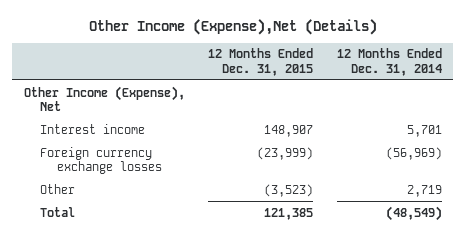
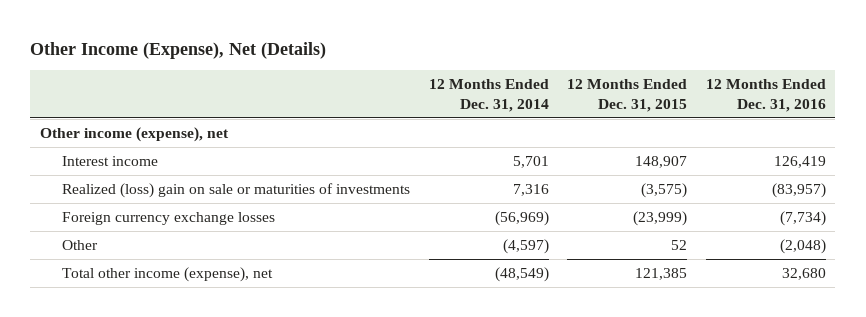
[88,18,377,35] Other Income (Expense),Net (Details) -> [30,41,327,59] Other Income (Expense), Net (Details)
none -> [706,78,827,112] 12 Months Ended Dec. 31, 2016
[23,85,185,111] Other Income (Expense), Net -> [39,126,229,142] Other income (expense), net
none -> [62,182,411,198] Realized (loss) gain on sale or maturities of investments
[264,183,314,197] (3,523) -> [671,239,688,250] 52
[406,184,442,197] 2,719 -> [502,238,549,254] (4,597)
[40,206,76,217] Total -> [62,266,274,282] Total other income (expense), net

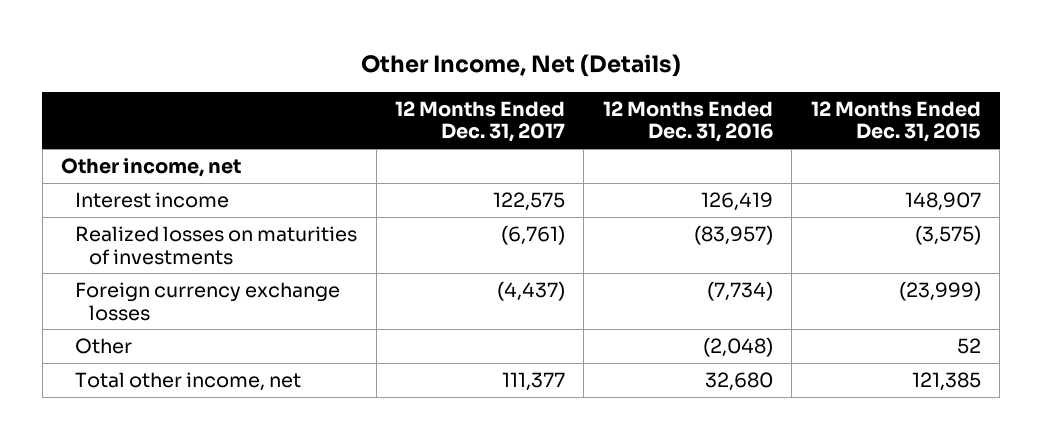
[30,41,327,59] Other Income (Expense), Net (Details) -> [361,54,682,78] Other Income, Net (Details)
[428,78,549,112] 12 Months Ended Dec. 31, 2014 -> none
none -> [395,100,566,143] 12 Months Ended Dec. 31, 2017
[39,126,229,142] Other income (expense), net -> [61,158,242,178] Other income, net
[62,182,411,198] Realized (loss) gain on sale or maturities of investments -> [75,226,358,265] Realized losses on maturities of investments
[62,266,274,282] Total other income (expense), net -> [75,372,302,392] Total other income, net

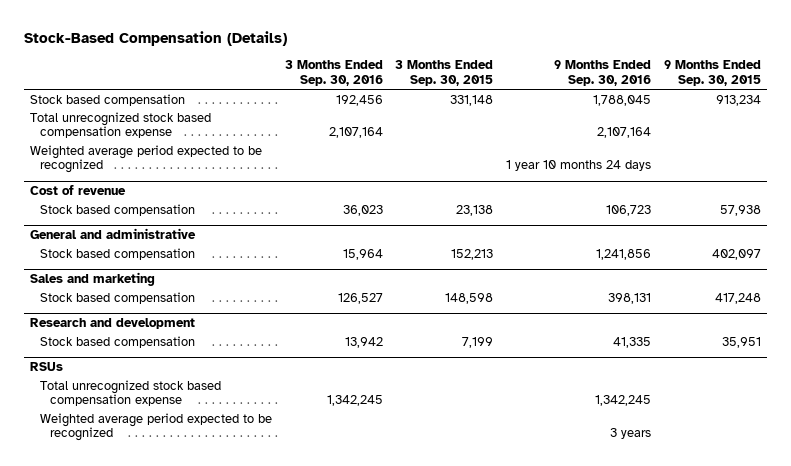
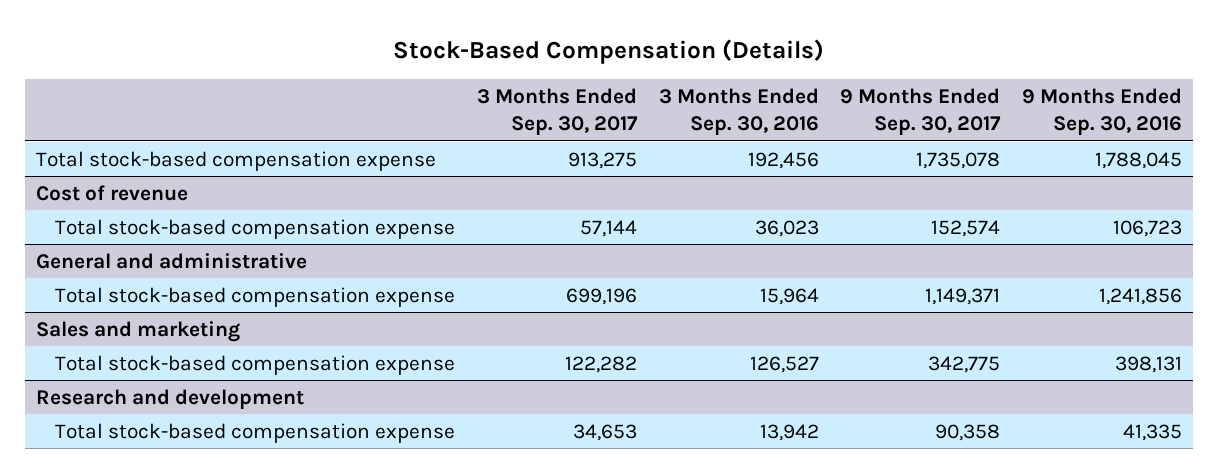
[395,60,494,87] 3 Months Ended Sep. 30, 2015 -> none
[663,60,761,87] 9 Months Ended Sep. 30, 2015 -> none
none -> [476,87,638,136] 3 Months Ended Sep. 30, 2017
none -> [840,87,1002,136] 9 Months Ended Sep. 30, 2017
[30,111,212,139] Total unrecognized stock based compensation expense -> none
[30,144,263,174] Weighted average period expected to be recognized -> none
[30,93,186,106] Stock based compensation -> [35,150,436,171] Total stock-based compensation expense
[39,203,195,216] Stock based compensation -> [55,218,456,239] Total stock-based compensation expense
[39,247,195,260] Stock based compensation -> [55,286,456,307] Total stock-based compensation expense
[39,291,195,304] Stock based compensation -> [55,354,456,375] Total stock-based compensation expense
[30,361,64,371] RSUs -> none
[39,379,221,407] Total unrecognized stock based compensation expense -> none
[39,412,272,442] Weighted average period expected to be recognized -> none
[39,335,195,348] Stock based compensation -> [55,422,456,443] Total stock-based compensation expense

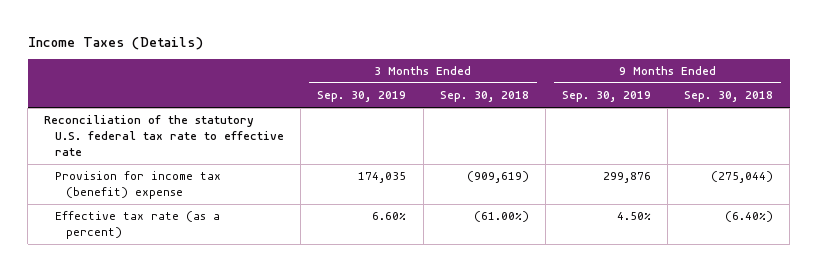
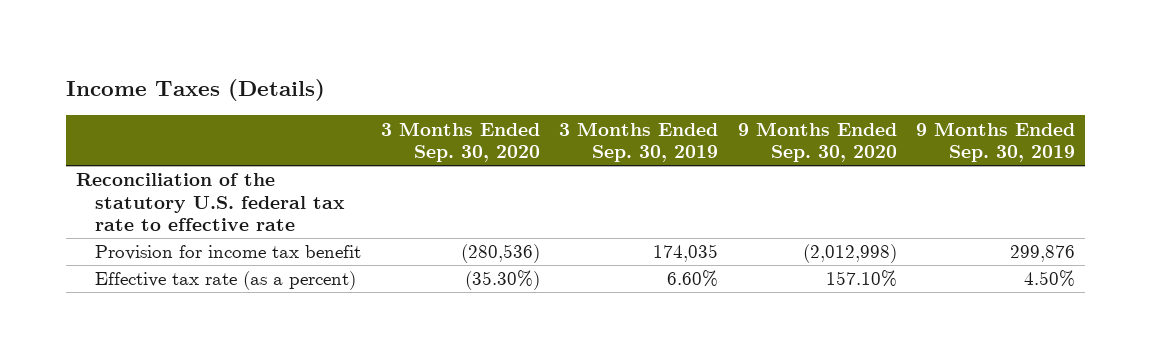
[439,91,529,103] Sep. 30, 2018 -> none
[684,91,774,103] Sep. 30, 2018 -> none
none -> [380,121,540,163] 3 Months Ended Sep. 30, 2020
none -> [737,121,897,163] 9 Months Ended Sep. 30, 2020
[55,171,222,199] Provision for income tax (benefit) expense -> [95,245,362,261] Provision for income tax benefit

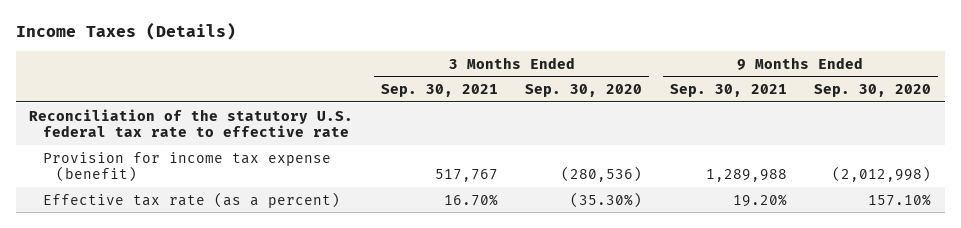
[559,121,719,163] 3 Months Ended Sep. 30, 2019 -> none
[916,121,1076,163] 9 Months Ended Sep. 30, 2019 -> none
none -> [380,84,498,98] Sep. 30, 2021
none -> [669,84,787,98] Sep. 30, 2021
[95,245,362,261] Provision for income tax benefit -> [42,151,331,183] Provision for income tax expense (benefit)

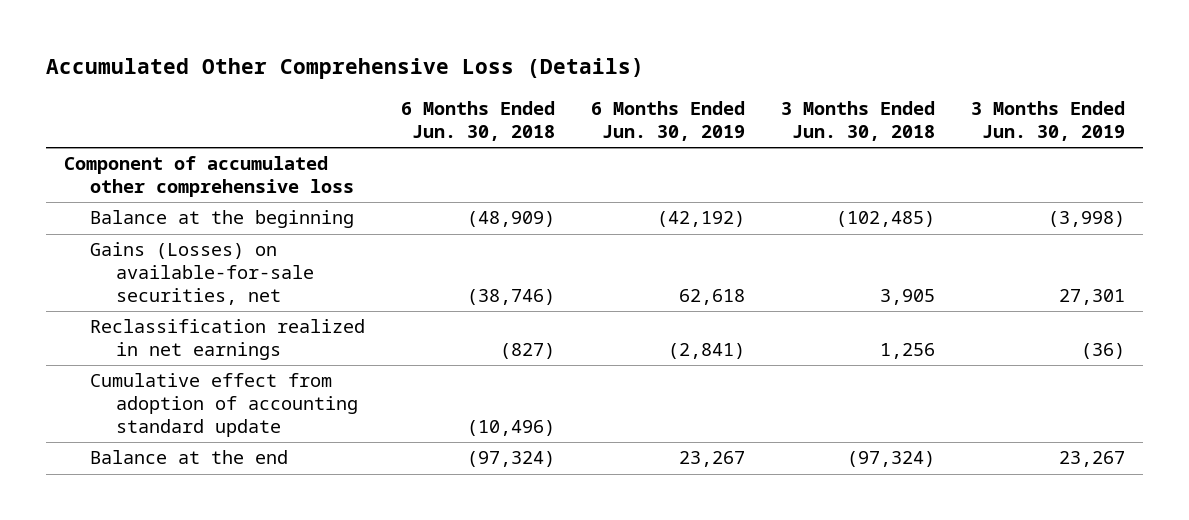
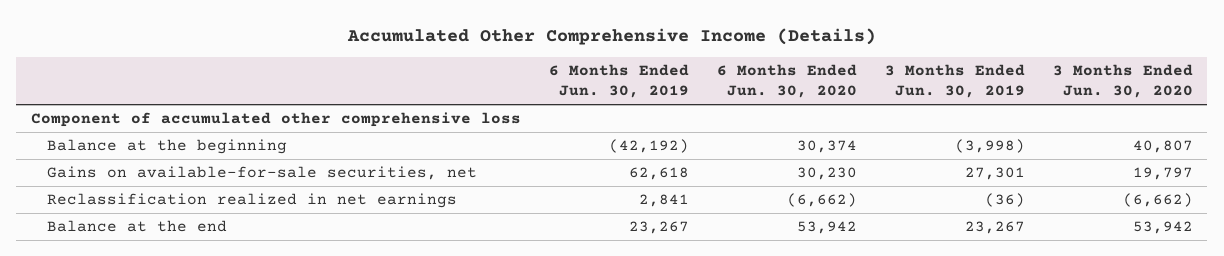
[45,58,644,80] Accumulated Other Comprehensive Loss (Details) -> [346,28,876,46] Accumulated Other Comprehensive Income (Details)
[401,101,556,141] 6 Months Ended Jun. 30, 2018 -> none
[781,101,936,141] 3 Months Ended Jun. 30, 2018 -> none
none -> [716,64,857,99] 6 Months Ended Jun. 30, 2020
none -> [1053,64,1194,99] 3 Months Ended Jun. 30, 2020
[90,373,359,437] Cumulative effect from adoption of accounting standard update -> none
[90,242,315,305] Gains (Losses) on available-for-sale securities, net -> [46,166,477,181] Gains on available-for-sale securities, net
[668,343,746,360] (2,841) -> [638,194,689,208] 2,841

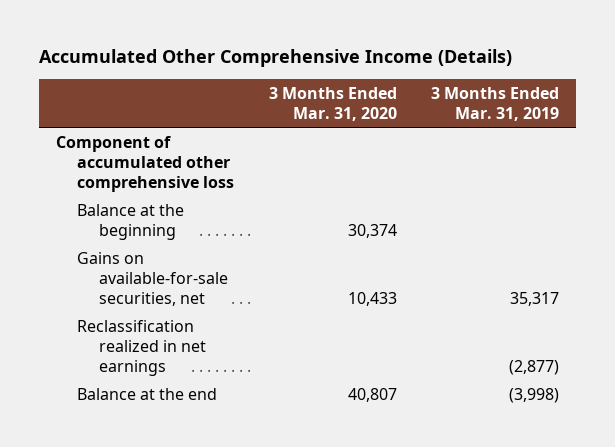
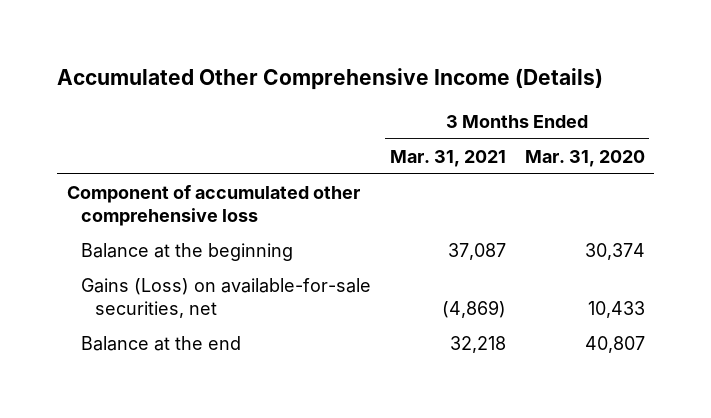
[430,86,559,121] 3 Months Ended Mar. 31, 2019 -> none
none -> [389,149,506,167] Mar. 31, 2021
[77,319,206,376] Reclassification realized in net earnings -> none
[77,251,228,306] Gains on available-for-sale securities, net -> [80,278,371,318] Gains (Loss) on available-for-sale securities, net

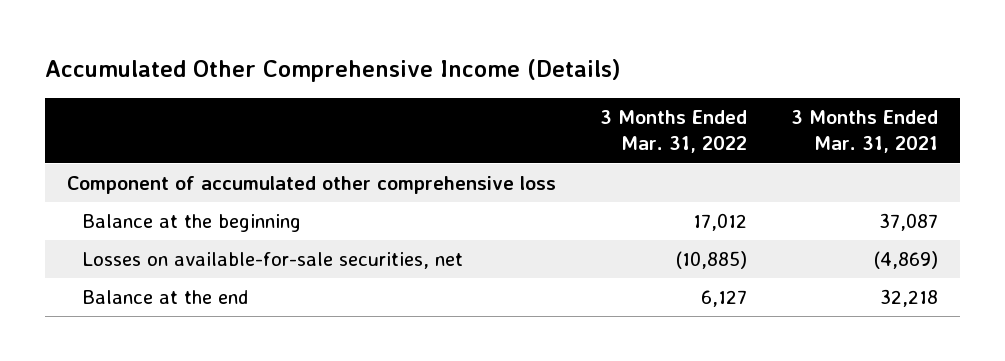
[524,149,645,167] Mar. 31, 2020 -> none
none -> [599,110,747,154] 3 Months Ended Mar. 31, 2022
[80,278,371,318] Gains (Loss) on available-for-sale securities, net -> [81,252,463,270] Losses on available-for-sale securities, net

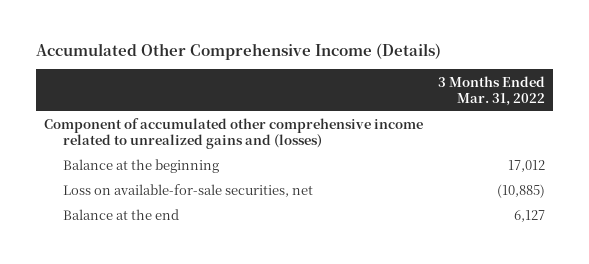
[790,110,938,154] 3 Months Ended Mar. 31, 2021 -> none
[66,176,556,195] Component of accumulated other comprehensive loss -> [44,118,424,150] Component of accumulated other comprehensive income related to unrealized gains and (losses)
[81,252,463,270] Losses on available-for-sale securities, net -> [63,184,314,198] Loss on available-for-sale securities, net

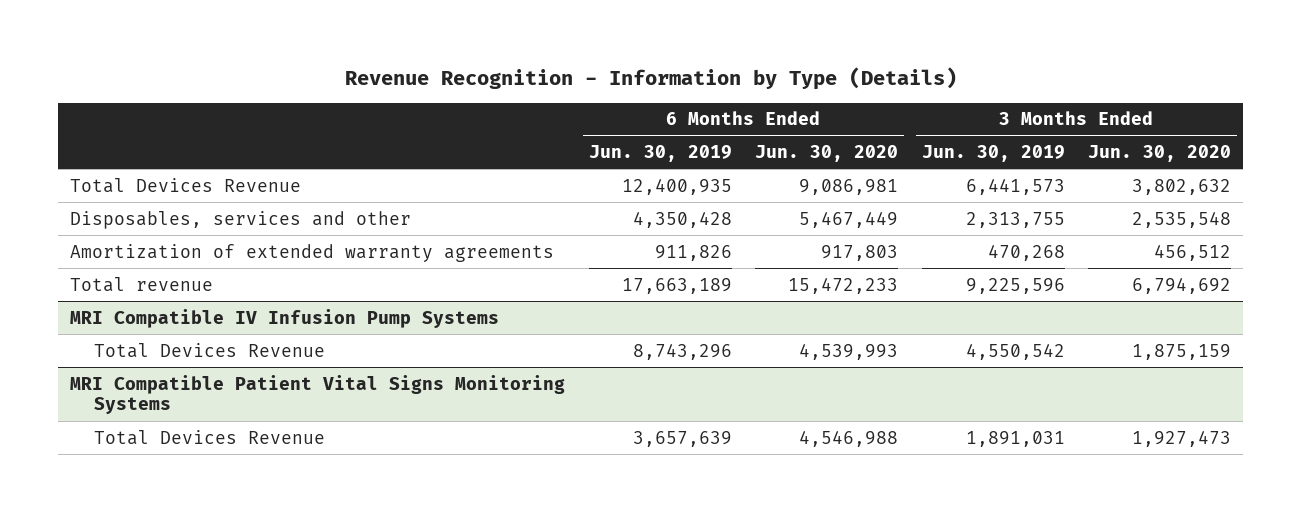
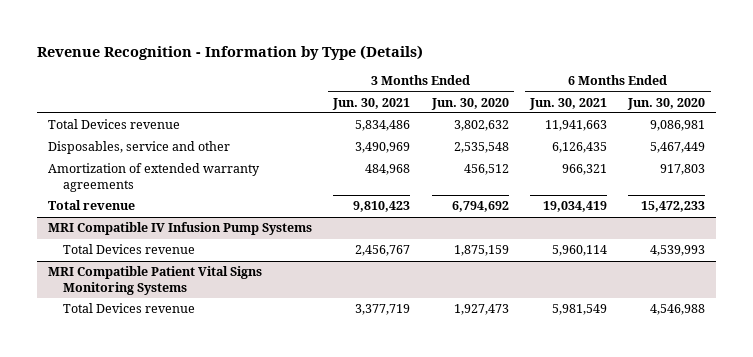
[588,145,732,163] Jun. 30, 2019 -> none
[921,145,1065,163] Jun. 30, 2019 -> none
none -> [332,97,411,110] Jun. 30, 2021
none -> [529,97,608,110] Jun. 30, 2021
[70,177,302,193] Total Devices Revenue -> [47,119,180,130] Total Devices revenue
[70,210,412,229] Disposables, services and other -> [47,141,230,155] Disposables, service and other
[93,342,325,358] Total Devices Revenue -> [63,244,196,255] Total Devices revenue
[93,429,325,445] Total Devices Revenue -> [63,303,196,314] Total Devices revenue

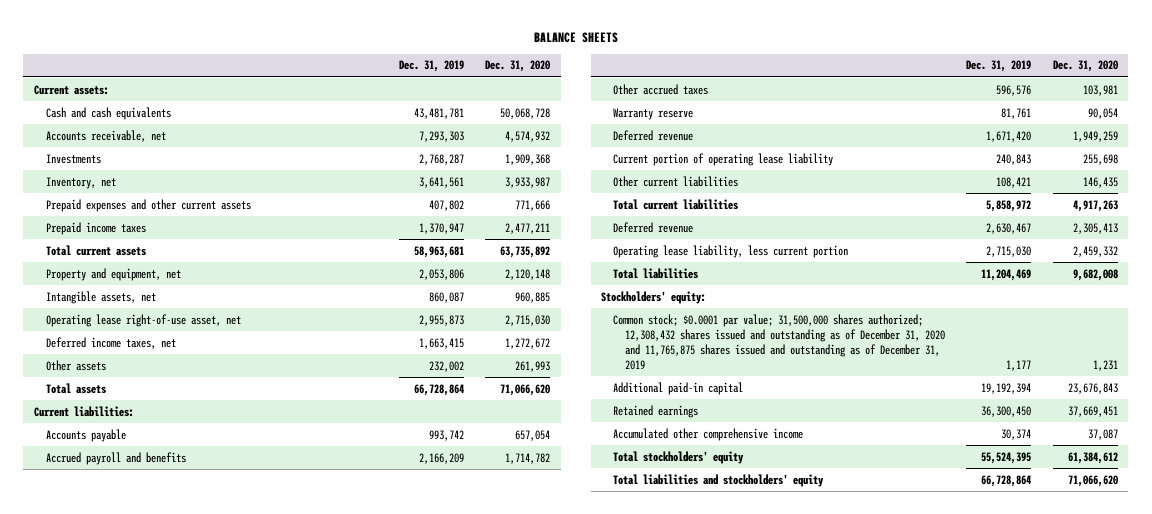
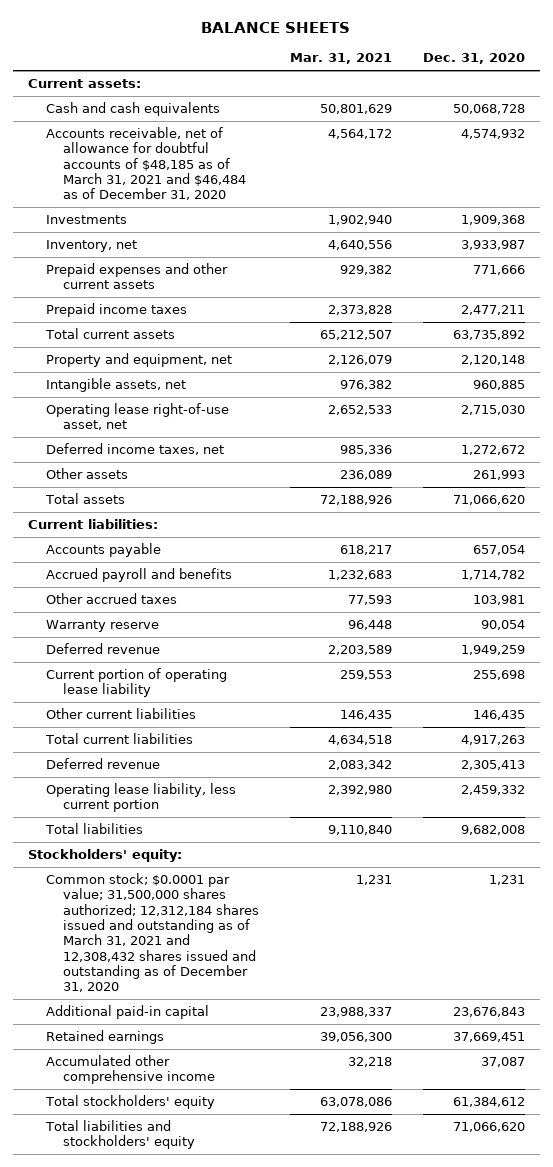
[398,60,464,73] Dec. 31, 2019 -> none
none -> [290,53,393,65] Mar. 31, 2021
[45,129,166,142] Accounts receivable, net -> [45,127,247,201] Accounts receivable, net of allowance for doubtful accounts of $48,185 as of March 31, 2021 and $46,484 as of December 31, 2020
[613,313,946,371] Common stock; $0.0001 par value; 31,500,000 shares authorized; 12,308,432 shares issued and outstanding as of December 31, 2020 and 11,765,875 shares issued and outstanding as of December 31, 2019 -> [45,873,260,993] Common stock; $0.0001 par value; 31,500,000 shares authorized; 12,312,184 shares issued and outstanding as of March 31, 2021 and 12,308,432 shares issued and outstanding as of December 31, 2020

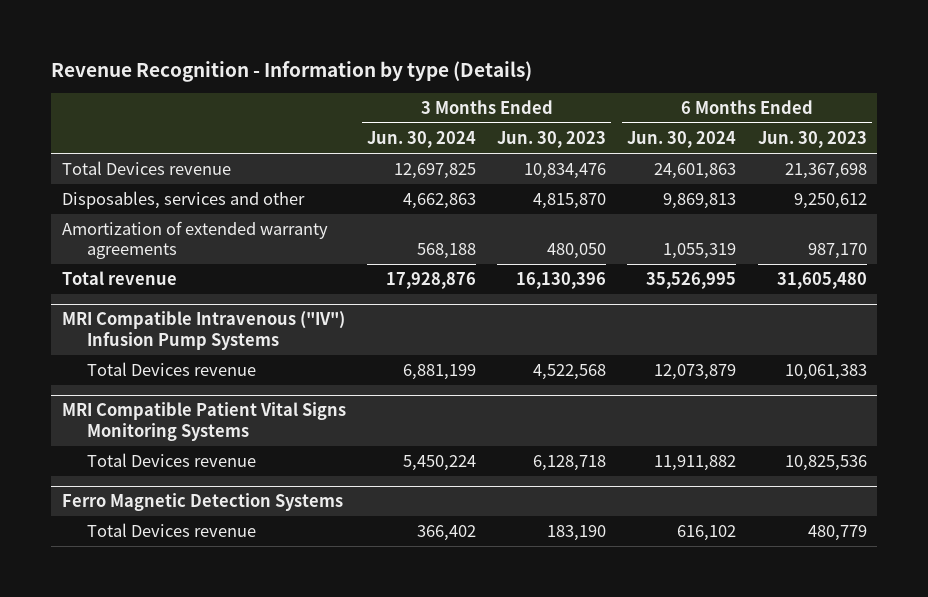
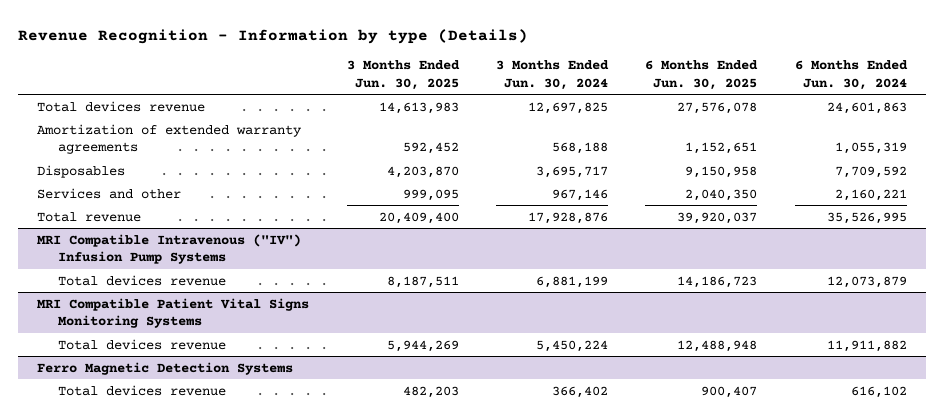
[497,130,607,148] Jun. 30, 2023 -> none
[757,130,867,148] Jun. 30, 2023 -> none
none -> [346,60,460,90] 3 Months Ended Jun. 30, 2025
none -> [645,60,759,90] 6 Months Ended Jun. 30, 2025
[61,190,305,209] Disposables, services and other -> none
[61,160,231,175] Total Devices revenue -> [37,100,206,112] Total devices revenue
none -> [37,164,126,178] Disposables
none -> [37,187,182,199] Services and other
[86,361,256,376] Total Devices revenue -> [58,274,227,286] Total devices revenue
[86,452,256,467] Total Devices revenue -> [58,338,227,350] Total devices revenue
[86,522,256,537] Total Devices revenue -> [58,384,227,396] Total devices revenue

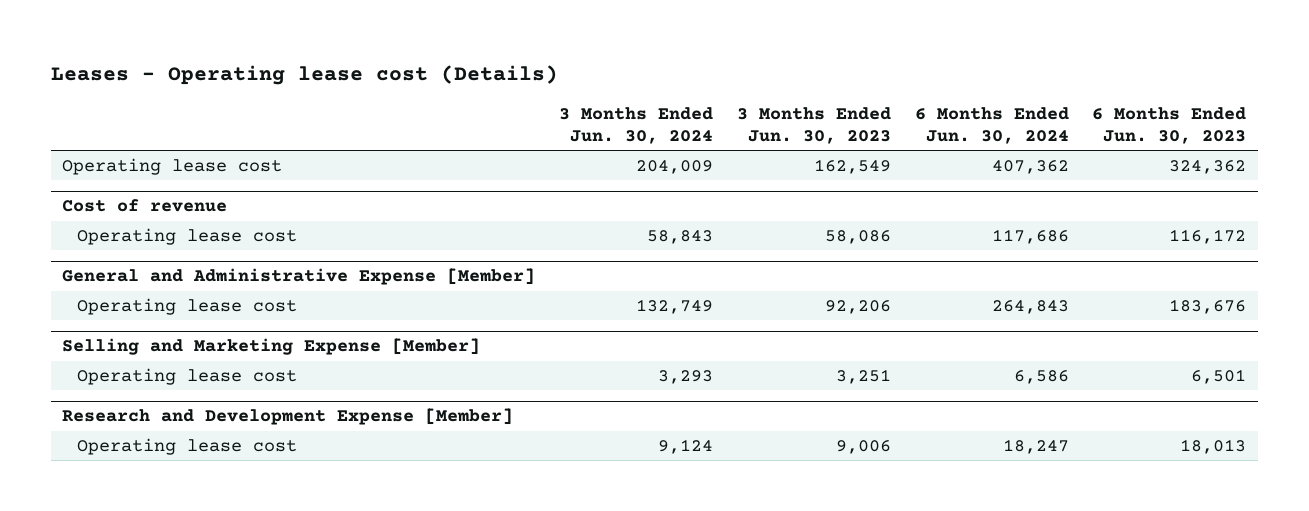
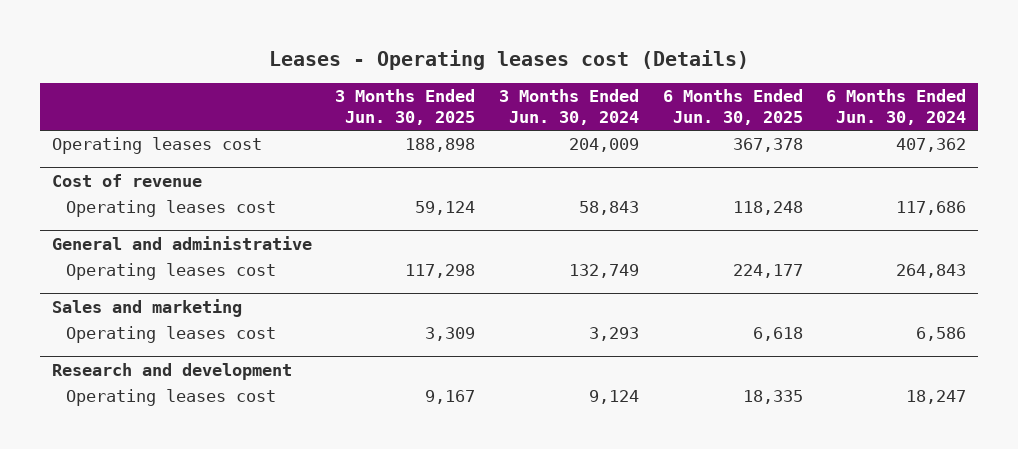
[50,64,558,85] Leases - Operating lease cost (Details) -> [269,50,750,71] Leases - Operating leases cost (Details)
[736,106,891,145] 3 Months Ended Jun. 30, 2023 -> none
[1092,106,1247,145] 6 Months Ended Jun. 30, 2023 -> none
none -> [335,89,476,126] 3 Months Ended Jun. 30, 2025
none -> [662,89,803,126] 6 Months Ended Jun. 30, 2025
[62,158,283,176] Operating lease cost -> [51,137,262,155] Operating leases cost
[77,228,298,246] Operating lease cost -> [66,200,277,218] Operating leases cost
[62,268,536,286] General and Administrative Expense [Member] -> [51,235,312,250] General and administrative
[77,298,298,316] Operating lease cost -> [66,263,277,281] Operating leases cost
[62,338,481,356] Selling and Marketing Expense [Member] -> [51,298,242,317] Sales and marketing
[77,368,298,386] Operating lease cost -> [66,326,277,344] Operating leases cost
[62,408,514,426] Research and Development Expense [Member] -> [51,362,292,380] Research and development
[77,438,298,456] Operating lease cost -> [66,389,277,407] Operating leases cost

